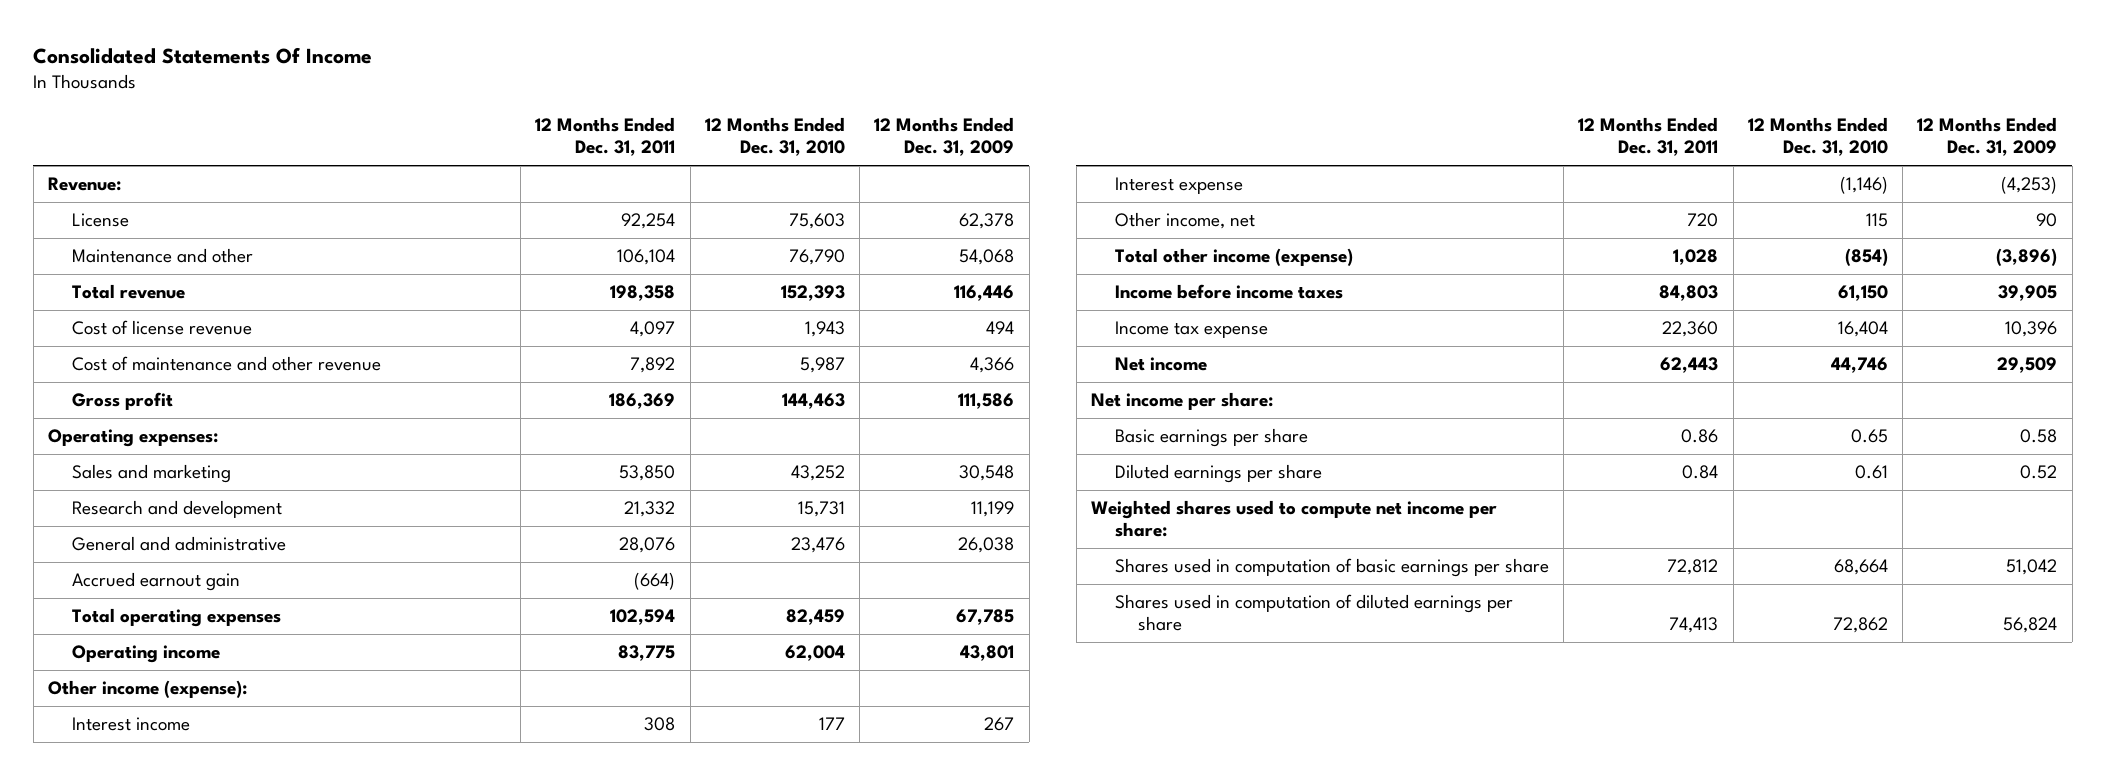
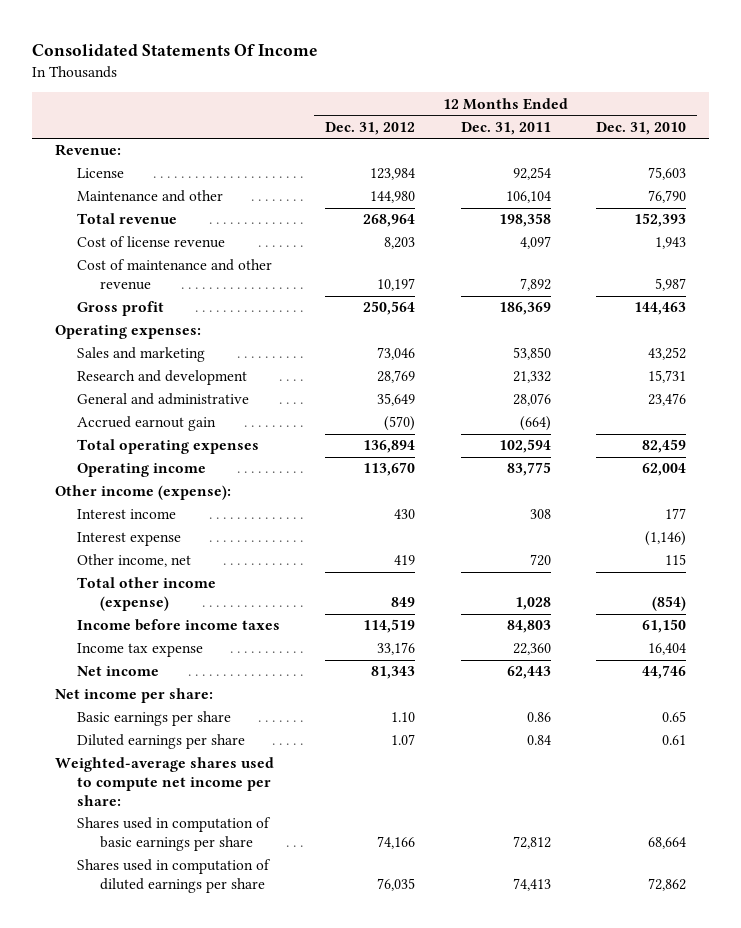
[874,117,1015,157] 12 Months Ended Dec. 31, 2009 -> none
none -> [325,121,416,135] Dec. 31, 2012
[1091,500,1498,538] Weighted shares used to compute net income per share: -> [54,757,274,806] Weighted-average shares used to compute net income per share:

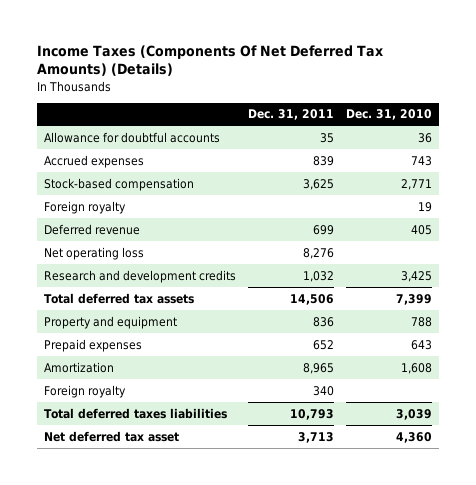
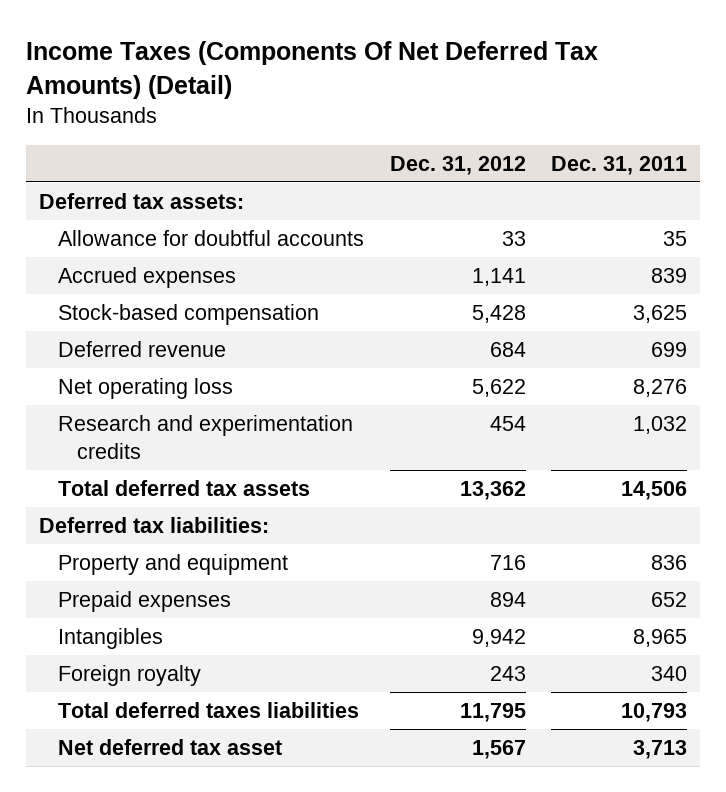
[37,44,384,77] Income Taxes (Components Of Net Deferred Tax Amounts) (Details) -> [26,40,599,99] Income Taxes (Components Of Net Deferred Tax Amounts) (Detail)
[346,109,433,121] Dec. 31, 2010 -> none
none -> [389,155,526,175] Dec. 31, 2012
none -> [39,193,245,210] Deferred tax assets:
[43,200,126,214] Foreign royalty -> none
[43,269,236,283] Research and development credits -> [57,415,353,460] Research and experimentation credits
none -> [39,517,270,534] Deferred tax liabilities:
[43,361,114,373] Amortization -> [57,628,163,650] Intangibles

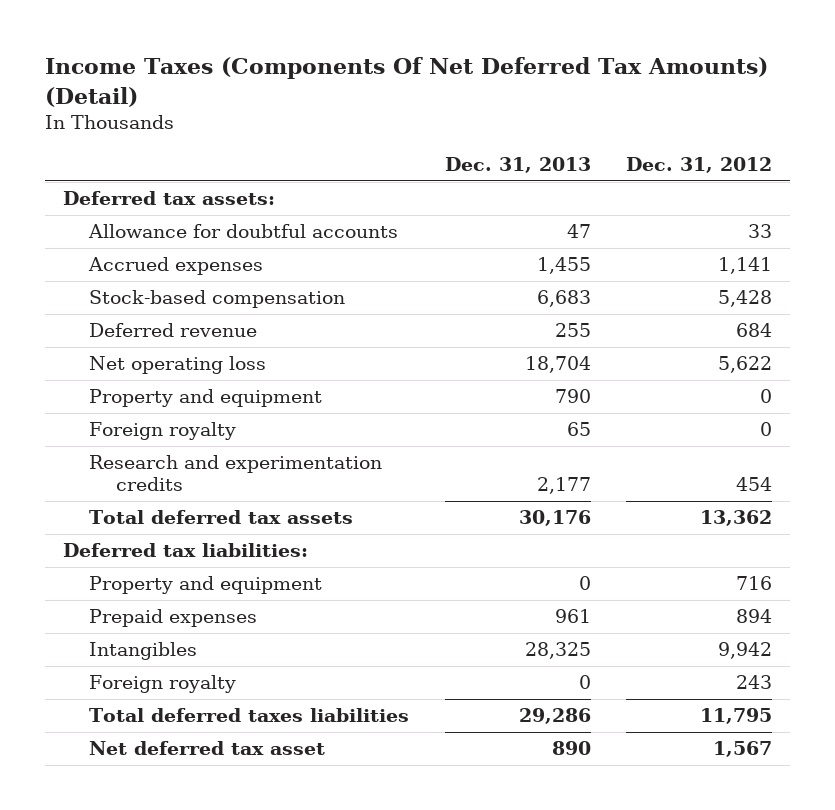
[551,155,688,175] Dec. 31, 2011 -> none
none -> [444,157,591,174] Dec. 31, 2013
none -> [89,389,323,408] Property and equipment
none -> [89,422,237,441] Foreign royalty

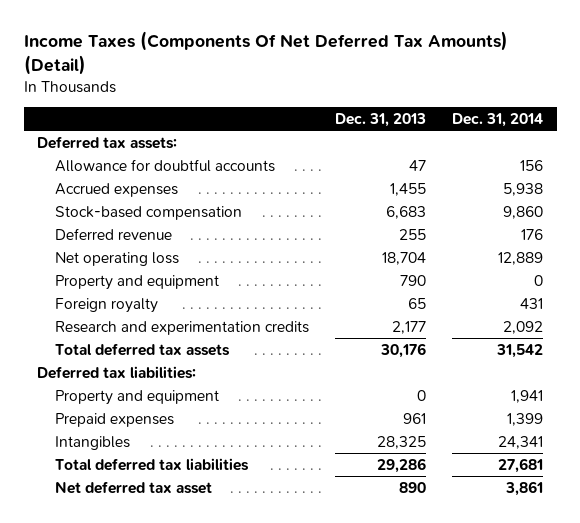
[625,157,772,174] Dec. 31, 2012 -> none
none -> [452,112,544,127] Dec. 31, 2014
[89,675,237,694] Foreign royalty -> none
[89,708,410,723] Total deferred taxes liabilities -> [54,457,249,471] Total deferred tax liabilities

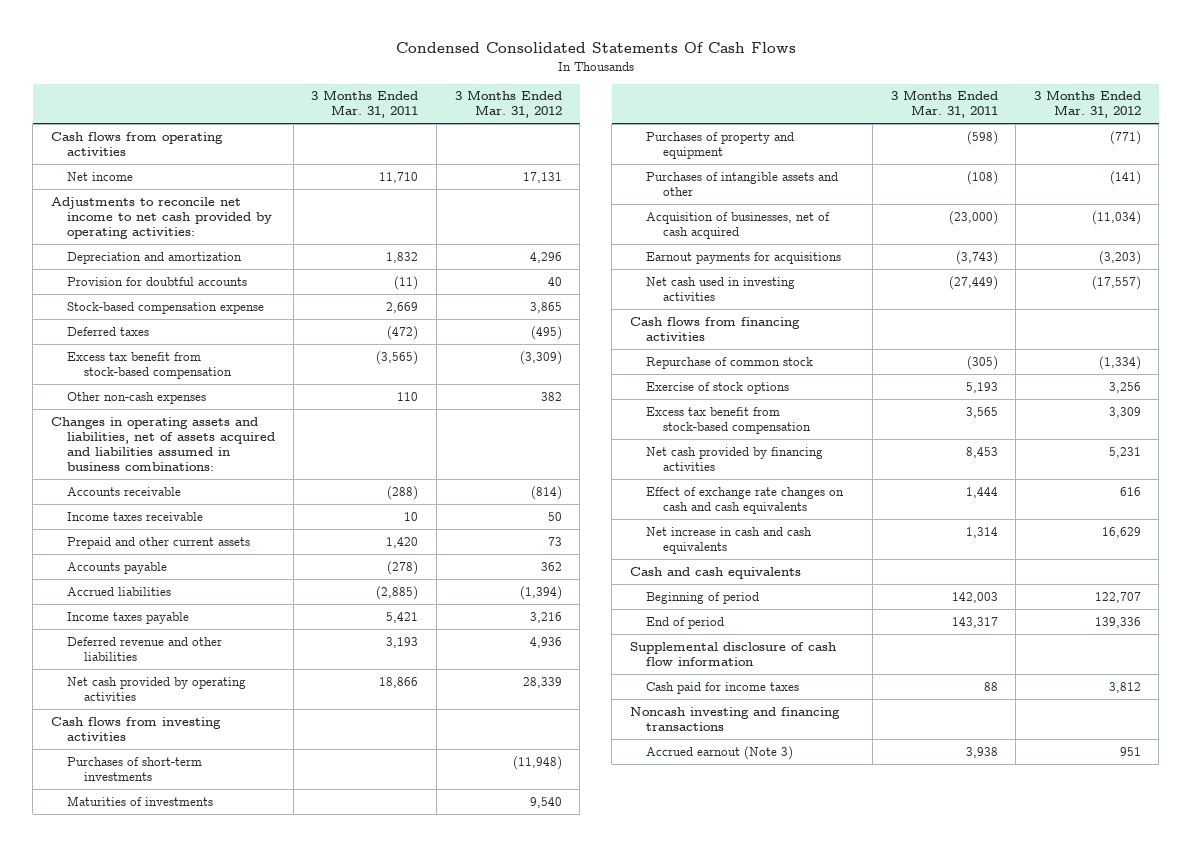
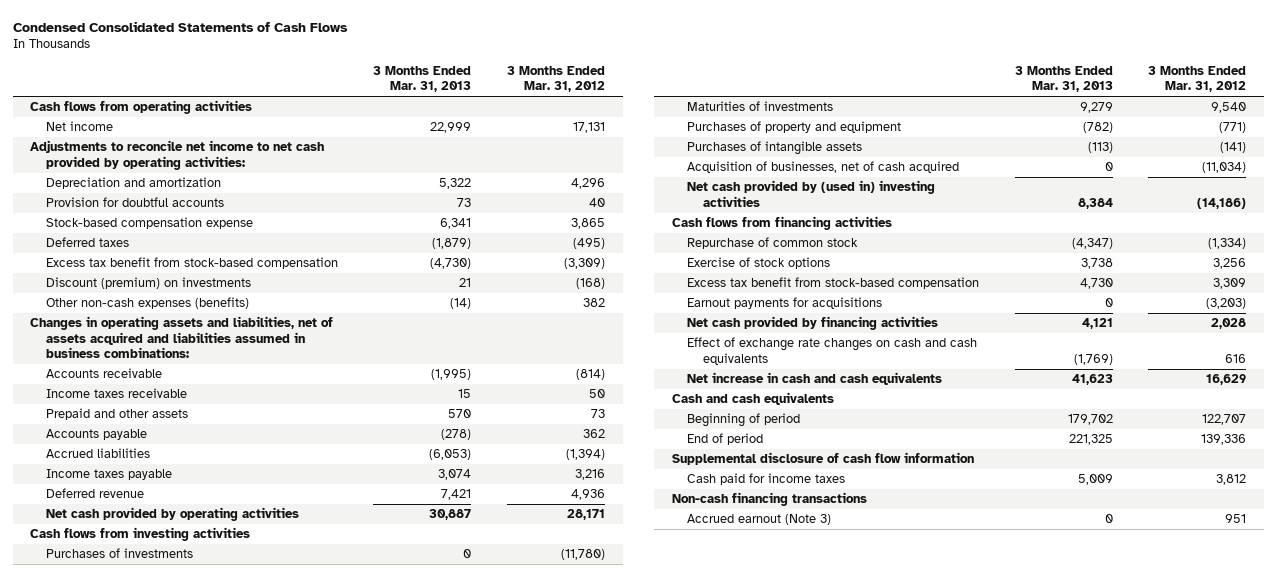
[395,42,796,54] Condensed Consolidated Statements Of Cash Flows -> [12,20,348,32] Condensed Consolidated Statements of Cash Flows
[311,90,419,119] 3 Months Ended Mar. 31, 2011 -> none
none -> [373,65,472,93] 3 Months Ended Mar. 31, 2013
none -> [45,277,251,290] Discount (premium) on investments
[67,391,207,404] Other non-cash expenses -> [45,297,249,310] Other non-cash expenses (benefits)
[67,536,251,549] Prepaid and other current assets -> [45,408,188,421] Prepaid and other assets
[67,636,223,661] Deferred revenue and other liabilities -> [45,488,144,499] Deferred revenue
[522,676,562,688] 28,339 -> [567,509,606,521] 28,171
[67,756,203,781] Purchases of short-term investments -> [45,548,193,559] Purchases of investments
[512,755,562,770] (11,948) -> [561,549,606,561] (11,780)
[646,171,839,196] Purchases of intangible assets and other -> [687,141,863,156] Purchases of intangible assets
[646,276,796,301] Net cash used in investing activities -> [687,180,936,207] Net cash provided by (used in) investing activities
[1091,275,1141,290] (17,557) -> [1197,197,1247,209] (14,186)
[646,251,842,264] Earnout payments for acquisitions -> [687,297,883,310] Earnout payments for acquisitions
[1108,446,1141,458] 5,231 -> [1211,318,1247,330] 2,028
[630,706,841,731] Noncash investing and financing transactions -> [671,492,867,507] Non-cash financing transactions

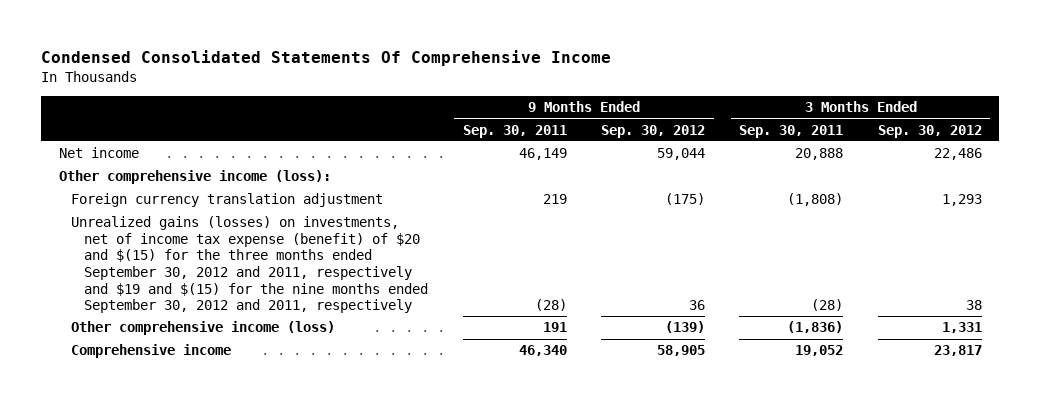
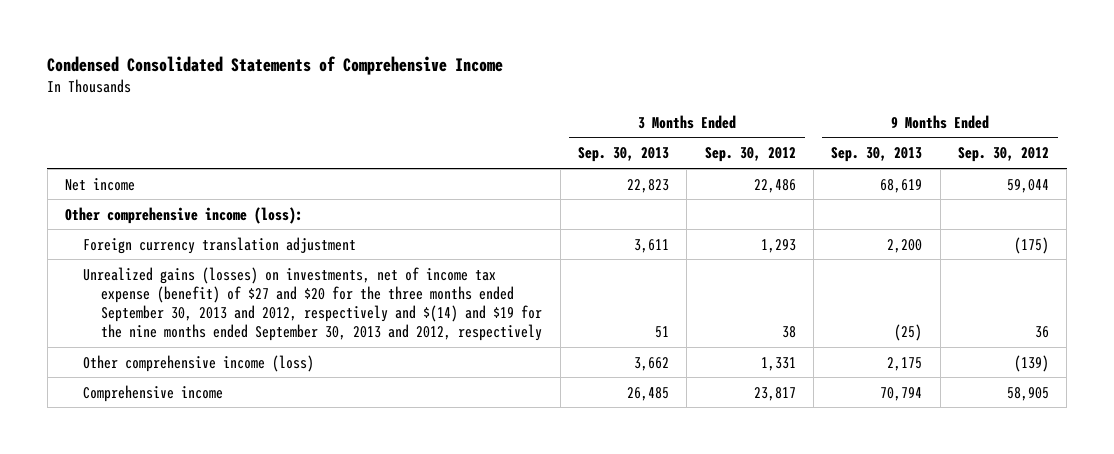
[41,50,612,67] Condensed Consolidated Statements Of Comprehensive Income -> [47,56,504,76] Condensed Consolidated Statements of Comprehensive Income
[462,124,567,138] Sep. 30, 2011 -> none
[739,124,844,138] Sep. 30, 2011 -> none
none -> [578,147,670,163] Sep. 30, 2013
none -> [831,147,923,163] Sep. 30, 2013
[71,216,429,314] Unrealized gains (losses) on investments, net of income tax expense (benefit) of $20 and $(15) for the three months ended September 30, 2012 and 2011, respectively and $19 and $(15) for the nine months ended September 30, 2012 and 2011, respectively -> [83,266,543,341] Unrealized gains (losses) on investments, net of income tax expense (benefit) of $27 and $20 for the three months ended September 30, 2013 and 2012, respectively and $(14) and $19 for the nine months ended September 30, 2013 and 2012, respectively

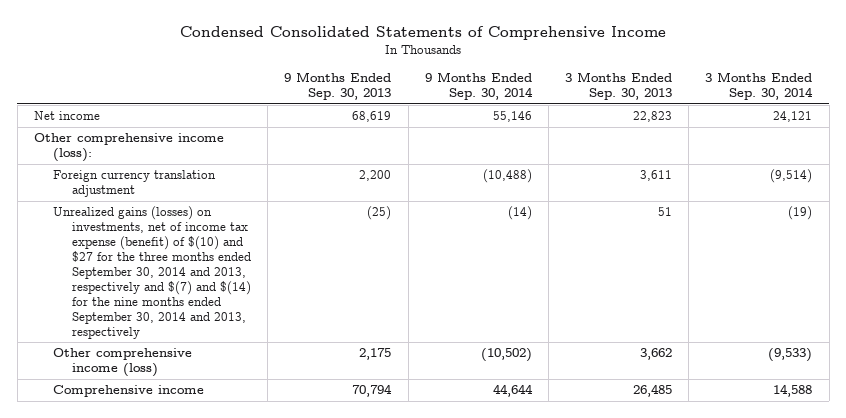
[704,147,796,163] Sep. 30, 2012 -> none
[958,147,1050,163] Sep. 30, 2012 -> none
none -> [424,72,533,101] 9 Months Ended Sep. 30, 2014
none -> [705,72,814,101] 3 Months Ended Sep. 30, 2014
[83,266,543,341] Unrealized gains (losses) on investments, net of income tax expense (benefit) of $27 and $20 for the three months ended September 30, 2013 and 2012, respectively and $(14) and $19 for the nine months ended September 30, 2013 and 2012, respectively -> [52,206,252,339] Unrealized gains (losses) on investments, net of income tax expense (benefit) of $(10) and $27 for the three months ended September 30, 2014 and 2013, respectively and $(7) and $(14) for the nine months ended September 30, 2014 and 2013, respectively

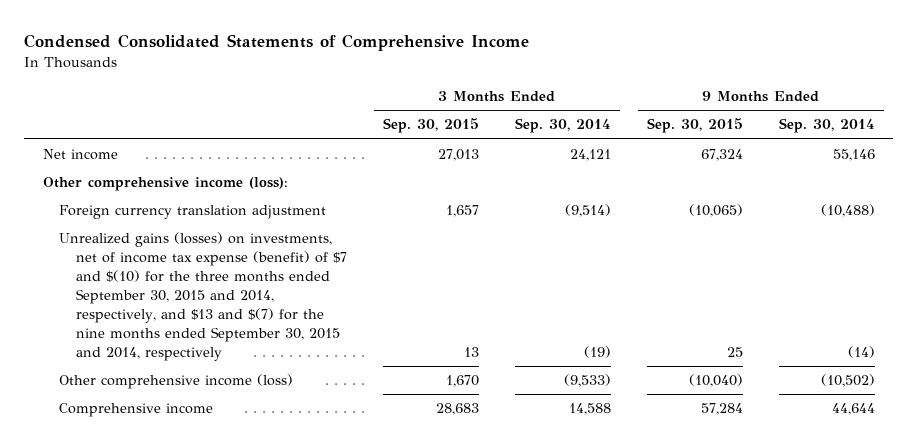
[284,72,392,101] 9 Months Ended Sep. 30, 2013 -> none
[565,72,673,101] 3 Months Ended Sep. 30, 2013 -> none
none -> [383,118,480,134] Sep. 30, 2015
none -> [647,118,744,134] Sep. 30, 2015
[52,206,252,339] Unrealized gains (losses) on investments, net of income tax expense (benefit) of $(10) and $27 for the three months ended September 30, 2014 and 2013, respectively and $(7) and $(14) for the nine months ended September 30, 2014 and 2013, respectively -> [59,232,347,361] Unrealized gains (losses) on investments, net of income tax expense (benefit) of $7 and $(10) for the three months ended September 30, 2015 and 2014, respectively, and $13 and $(7) for the nine months ended September 30, 2015 and 2014, respectively

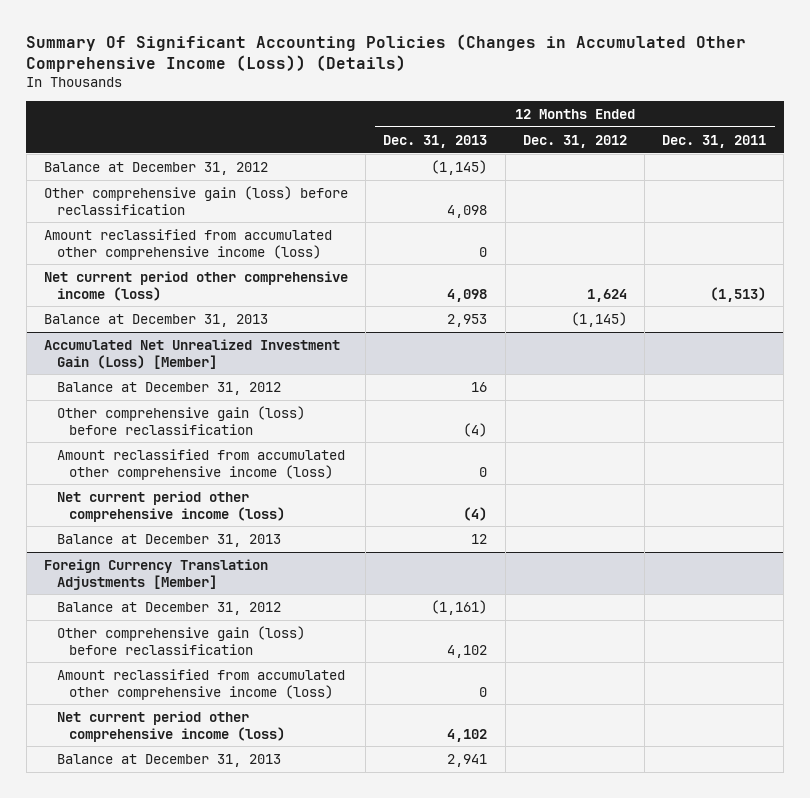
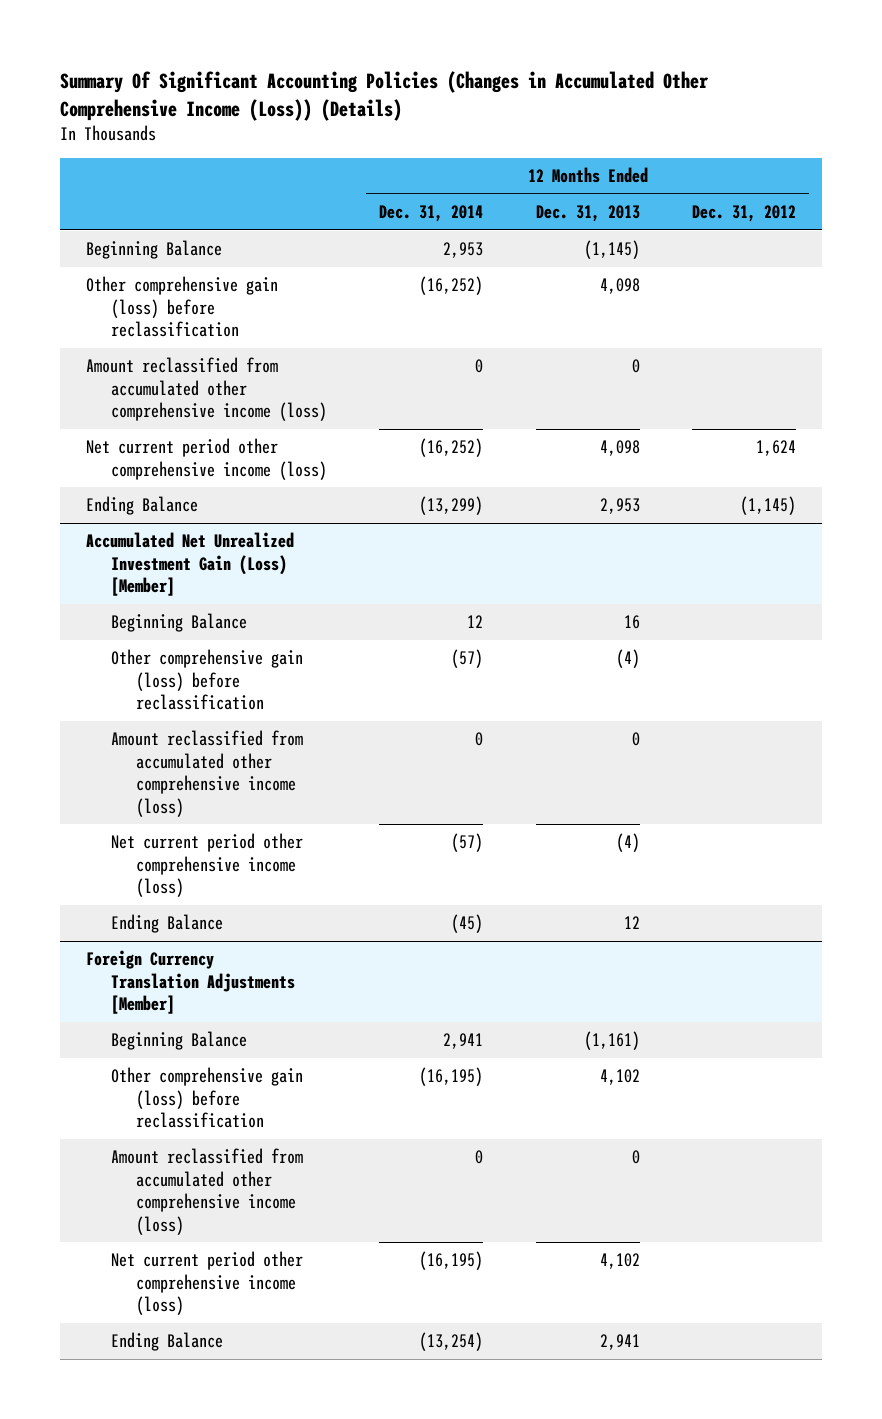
[662,134,767,148] Dec. 31, 2011 -> none
none -> [379,205,484,223] Dec. 31, 2014
[44,161,269,175] Balance at December 31, 2012 -> [85,240,222,260] Beginning Balance
[44,313,269,327] Balance at December 31, 2013 -> [85,496,198,516] Ending Balance
[56,381,281,395] Balance at December 31, 2012 -> [111,613,248,633] Beginning Balance
[56,533,281,547] Balance at December 31, 2013 -> [111,914,224,934] Ending Balance
[56,601,281,615] Balance at December 31, 2012 -> [111,1031,248,1051] Beginning Balance
[56,753,281,767] Balance at December 31, 2013 -> [111,1332,224,1352] Ending Balance

